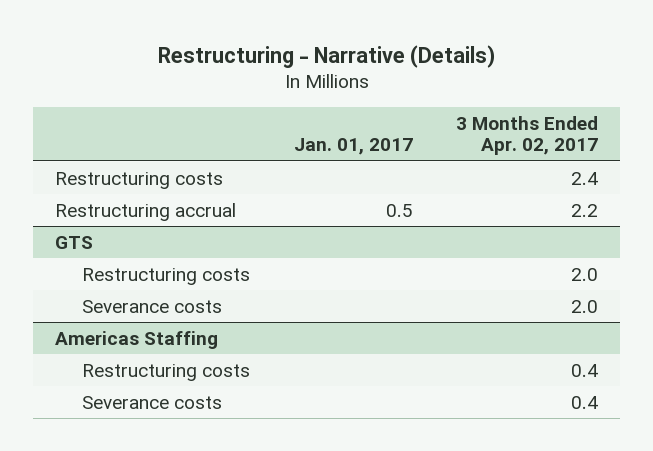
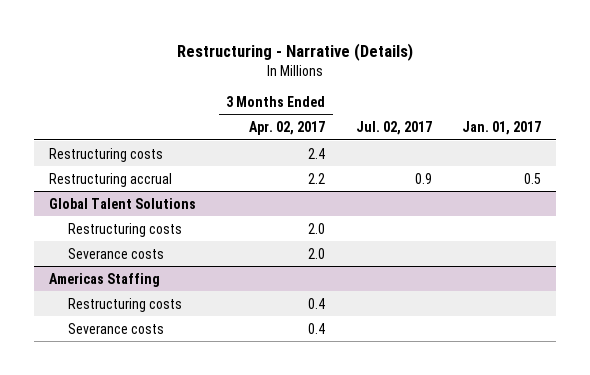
none -> [355,121,432,136] Jul. 02, 2017
[55,235,94,249] GTS -> [49,197,197,209] Global Talent Solutions

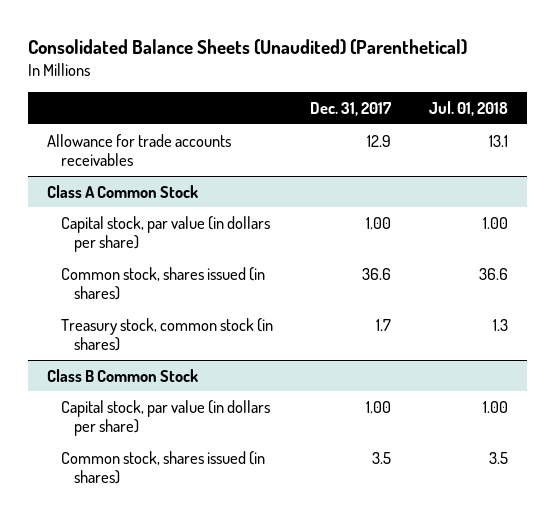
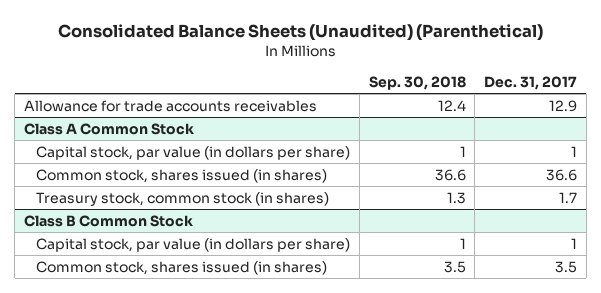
[428,101,508,117] Jul. 01, 2018 -> none
none -> [368,76,466,91] Sep. 30, 2018
[366,216,392,229] 1.00 -> [571,145,578,157] 1
[366,400,392,413] 1.00 -> [571,237,578,249] 1

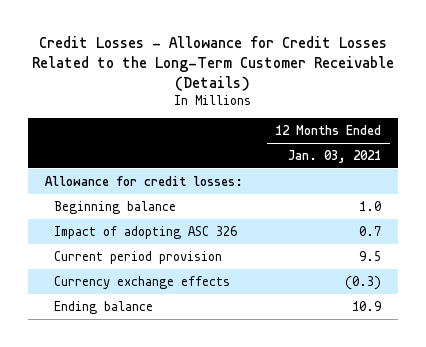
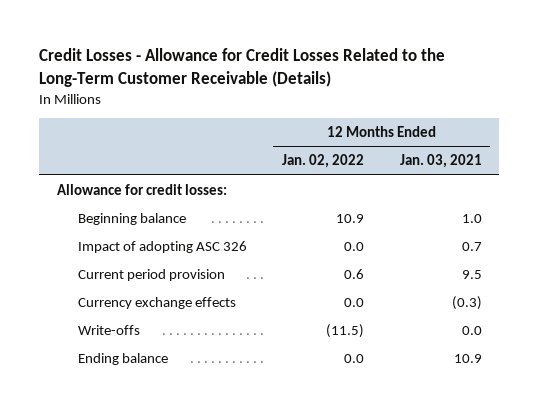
none -> [282,154,365,169] Jan. 02, 2022
none -> [77,324,140,335] Write-offs

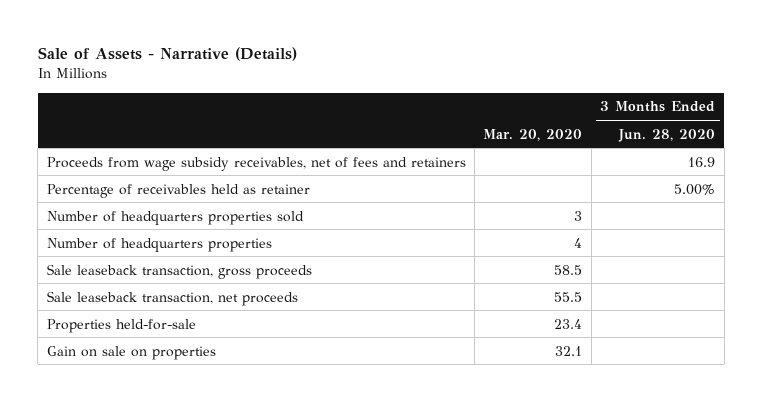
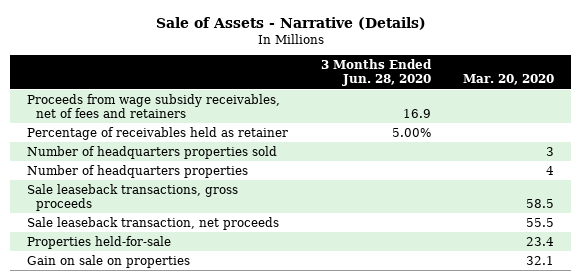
[46,263,312,279] Sale leaseback transaction, gross proceeds -> [26,183,238,211] Sale leaseback transactions, gross proceeds

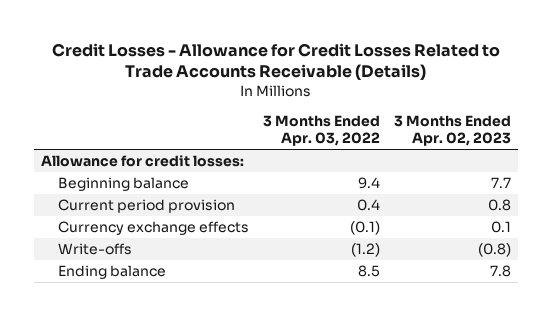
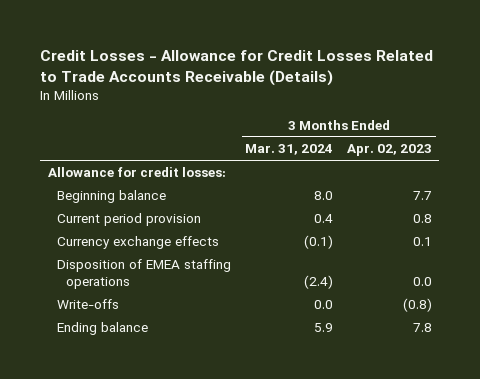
[262,115,380,147] 3 Months Ended Apr. 03, 2022 -> none
none -> [245,144,334,156] Mar. 31, 2024
none -> [57,259,232,289] Disposition of EMEA staffing operations

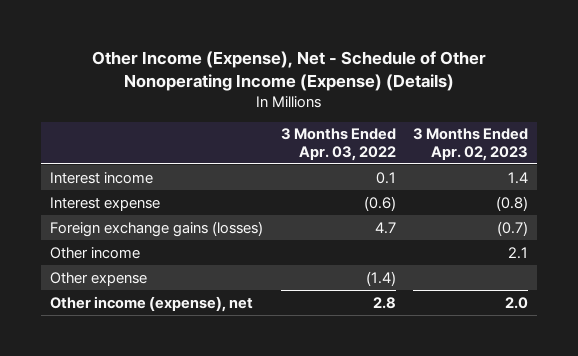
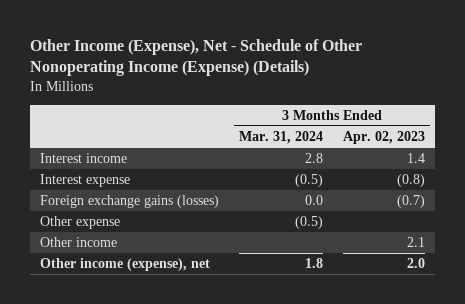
[280,128,396,161] 3 Months Ended Apr. 03, 2022 -> none
none -> [238,130,323,144] Mar. 31, 2024
[50,246,141,259] Other income -> [39,237,117,248] Other income

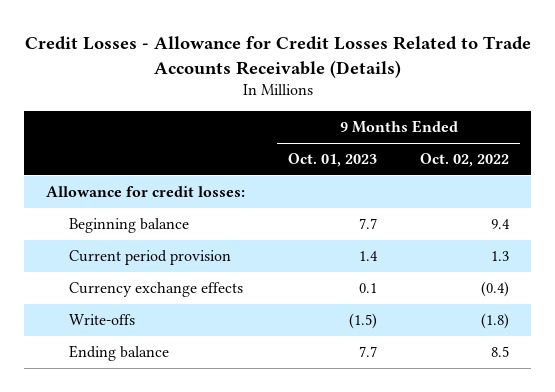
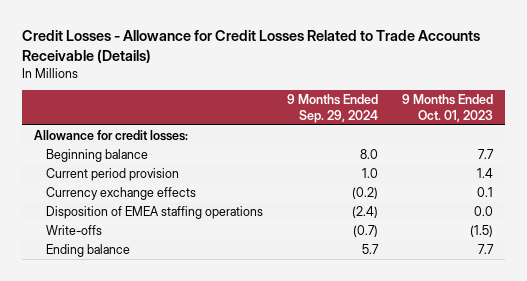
[420,153,510,168] Oct. 02, 2022 -> none
none -> [287,94,379,123] 9 Months Ended Sep. 29, 2024
none -> [46,206,264,220] Disposition of EMEA staffing operations

